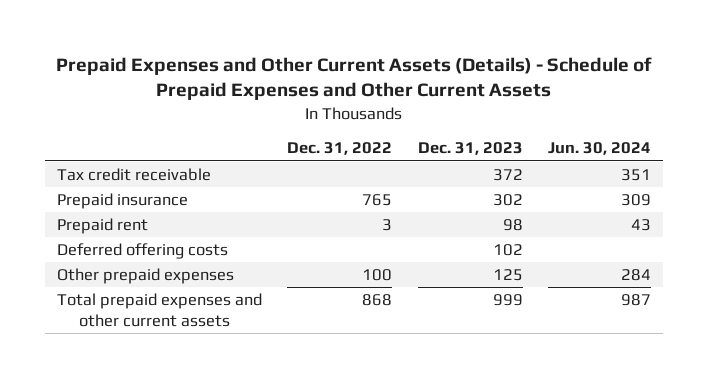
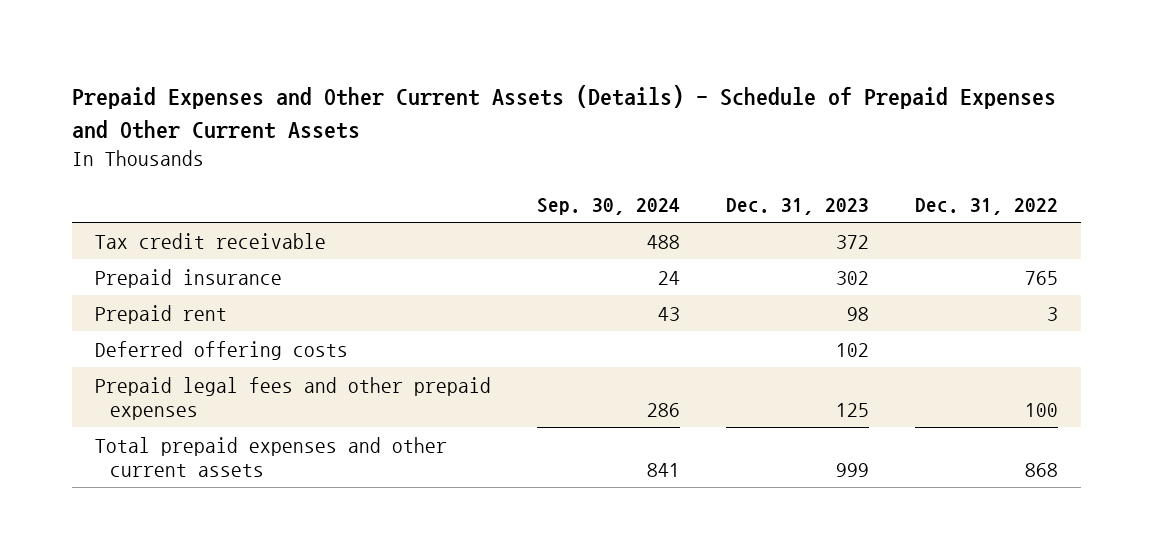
[547,142,651,156] Jun. 30, 2024 -> none
none -> [536,197,680,215] Sep. 30, 2024
[57,267,235,284] Other prepaid expenses -> [94,376,491,420] Prepaid legal fees and other prepaid expenses

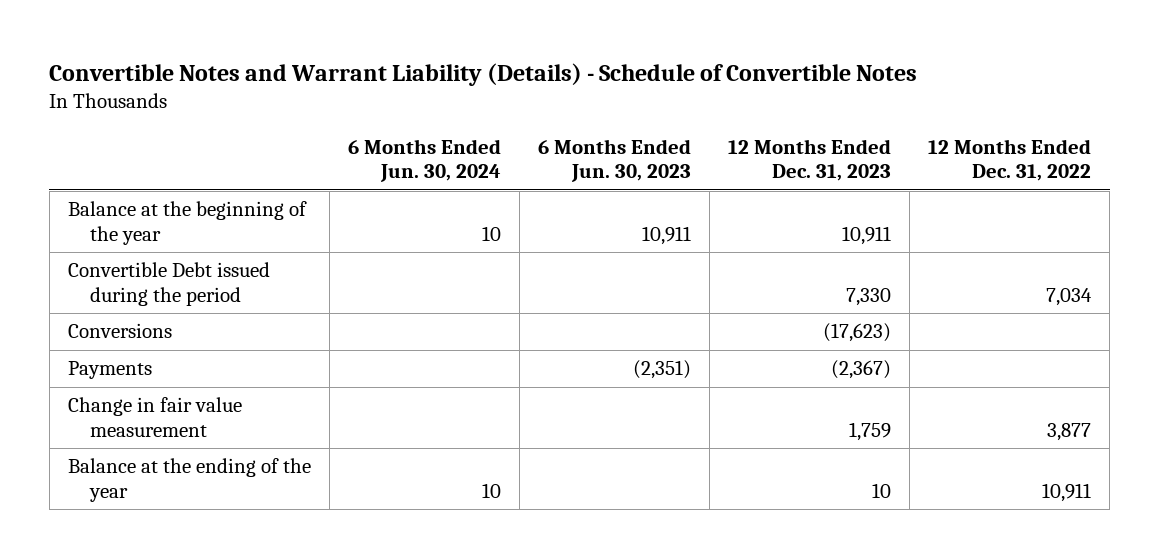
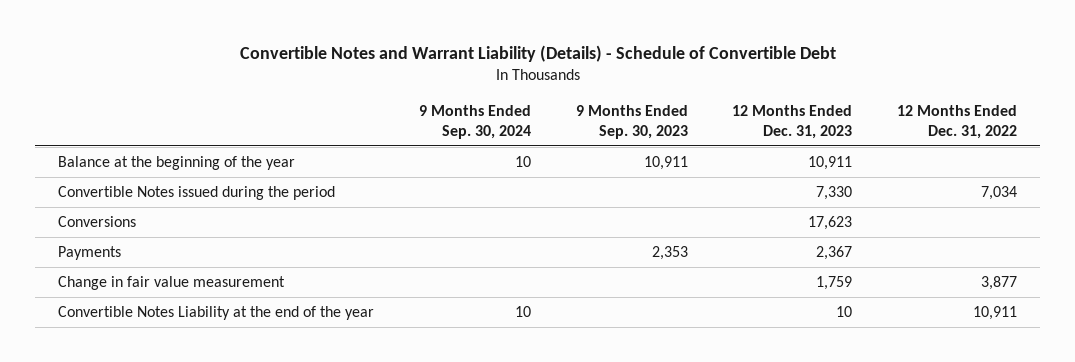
[49,62,918,86] Convertible Notes and Warrant Liability (Details) - Schedule of Convertible Notes -> [239,45,836,63] Convertible Notes and Warrant Liability (Details) - Schedule of Convertible Debt
[347,138,501,183] 6 Months Ended Jun. 30, 2024 -> none
[537,138,691,183] 6 Months Ended Jun. 30, 2023 -> none
none -> [418,104,531,139] 9 Months Ended Sep. 30, 2024
none -> [575,104,688,139] 9 Months Ended Sep. 30, 2023
[67,262,270,306] Convertible Debt issued during the period -> [57,186,335,201] Convertible Notes issued during the period
[822,323,891,343] (17,623) -> [808,216,853,231] 17,623
[830,360,891,380] (2,367) -> [816,246,853,261] 2,367
[67,458,311,502] Balance at the ending of the year -> [57,306,374,321] Convertible Notes Liability at the end of the year

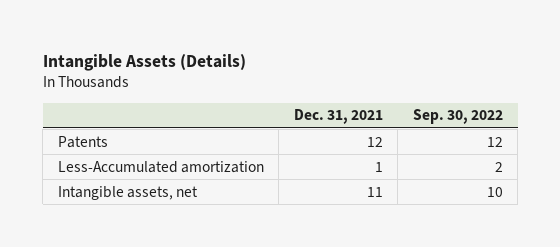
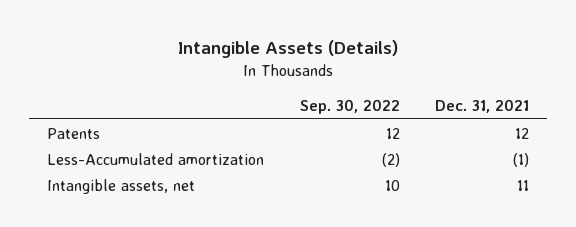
[374,161,383,172] 1 -> [513,152,530,167] (1)
[494,161,503,172] 2 -> [381,152,400,167] (2)

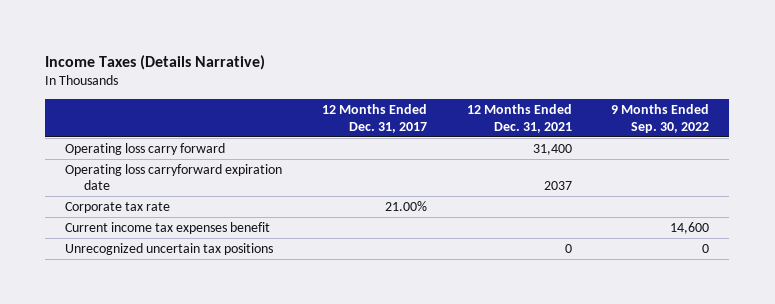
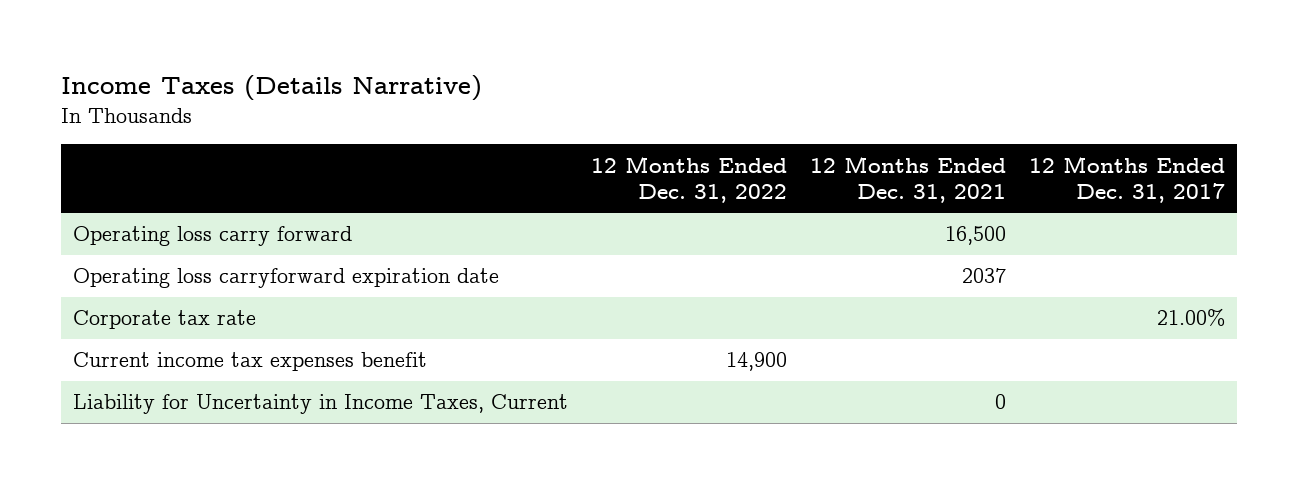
[611,104,710,133] 9 Months Ended Sep. 30, 2022 -> none
none -> [590,155,787,203] 12 Months Ended Dec. 31, 2022
[532,143,572,155] 31,400 -> [945,226,1007,246] 16,500
[65,242,274,255] Unrecognized uncertain tax positions -> [72,394,568,415] Liability for Uncertainty in Income Taxes, Current

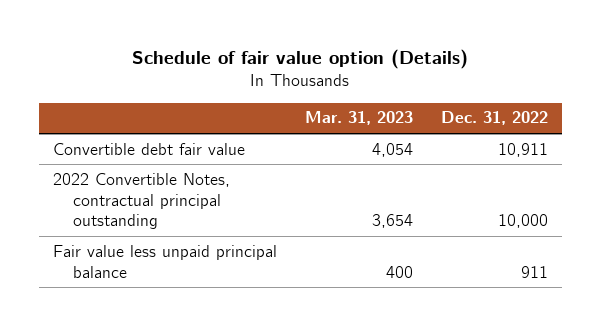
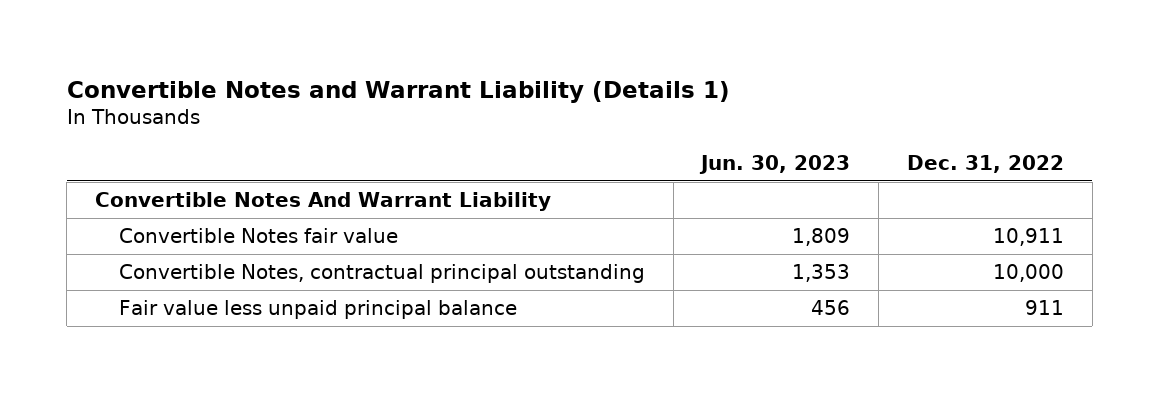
[132,49,469,70] Schedule of fair value option (Details) -> [66,80,730,103] Convertible Notes and Warrant Liability (Details 1)
[304,111,413,126] Mar. 31, 2023 -> none
none -> [699,154,851,174] Jun. 30, 2023
none -> [95,192,552,212] Convertible Notes And Warrant Liability
[52,142,245,155] Convertible debt fair value -> [118,228,398,244] Convertible Notes fair value
[52,172,230,230] 2022 Convertible Notes, contractual principal outstanding -> [118,264,645,284] Convertible Notes, contractual principal outstanding

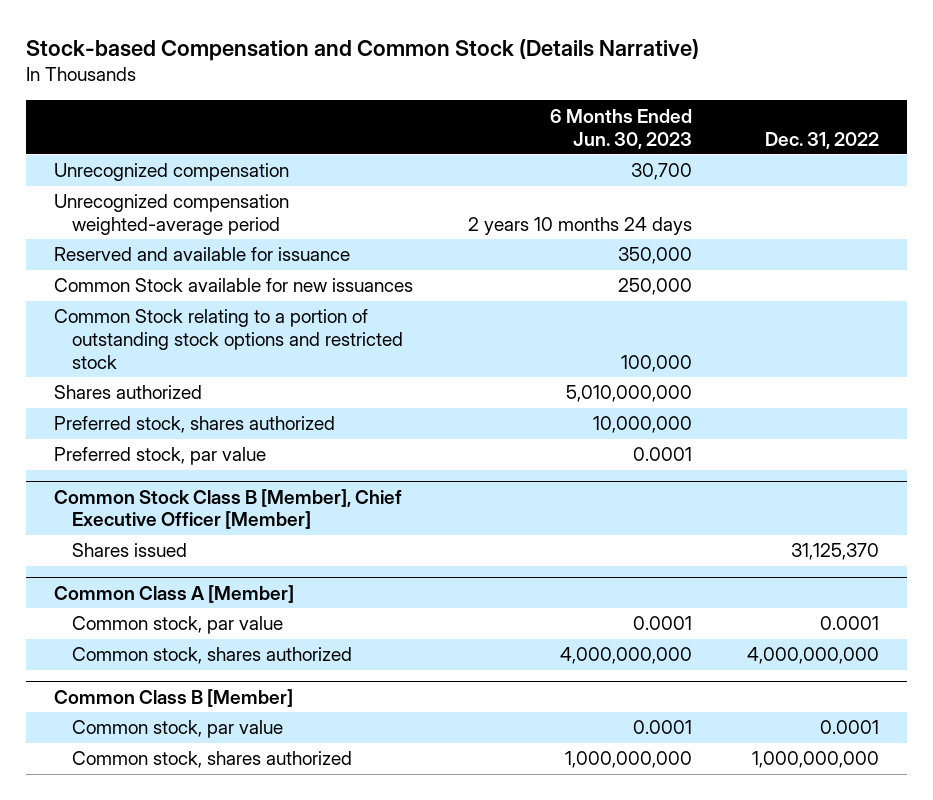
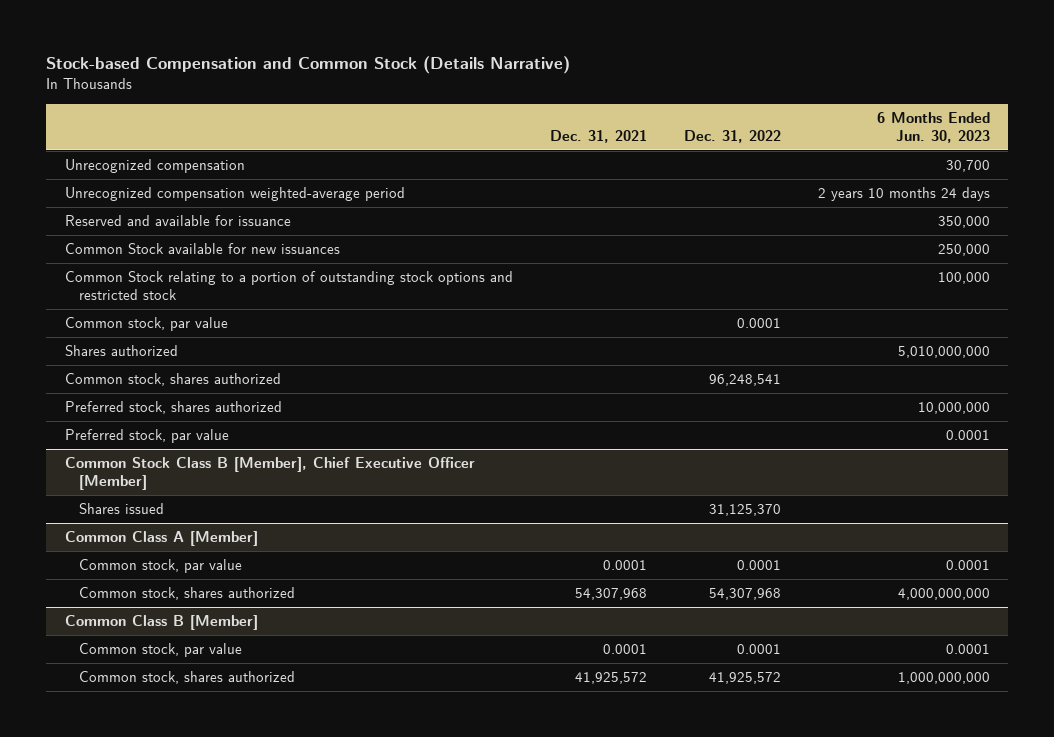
none -> [549,130,647,144] Dec. 31, 2021
none -> [64,316,228,331] Common stock, par value
none -> [64,372,281,386] Common stock, shares authorized
[747,647,880,665] 4,000,000,000 -> [708,587,781,600] 54,307,968
[752,751,880,769] 1,000,000,000 -> [708,671,781,684] 41,925,572

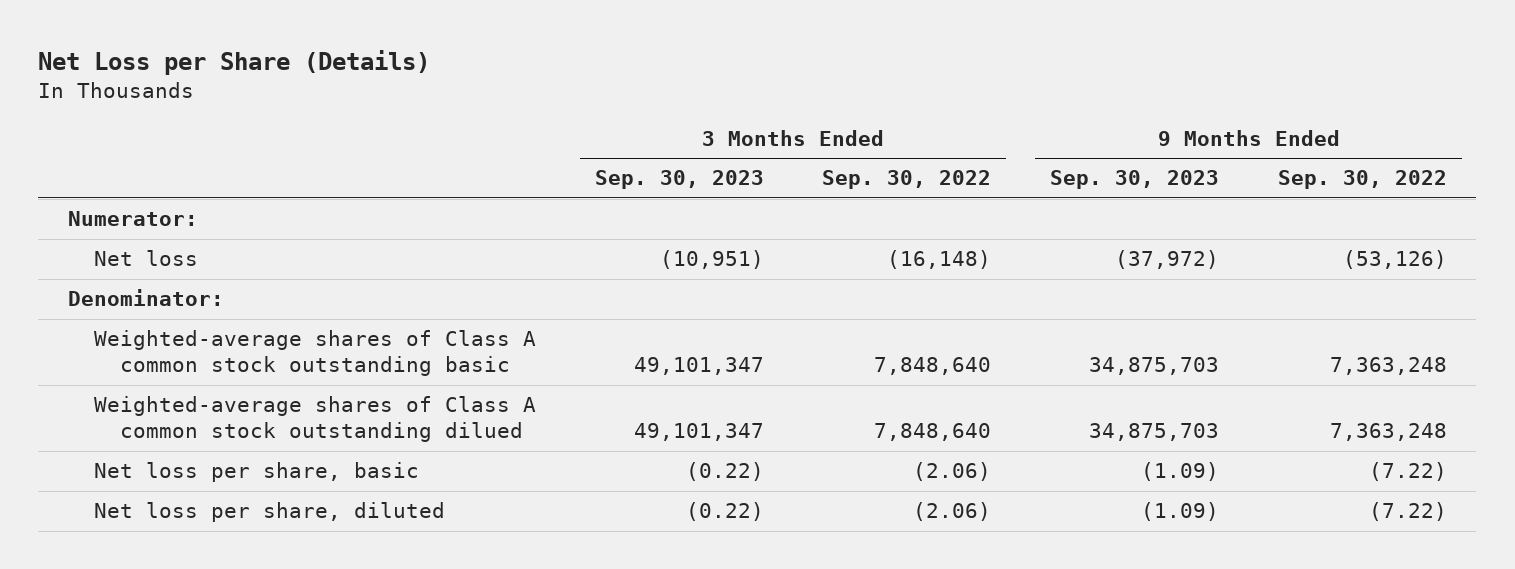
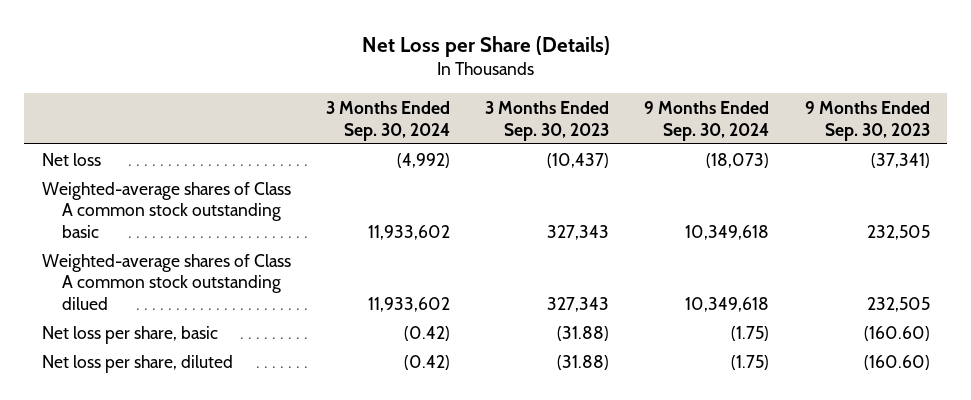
[822,170,992,190] Sep. 30, 2022 -> none
[1277,170,1447,190] Sep. 30, 2022 -> none
none -> [325,100,450,141] 3 Months Ended Sep. 30, 2024
none -> [644,100,770,141] 9 Months Ended Sep. 30, 2024
[67,211,198,227] Numerator: -> none
[67,289,224,307] Denominator: -> none
[659,250,764,270] (10,951) -> [547,152,610,168] (10,437)
[1115,250,1220,270] (37,972) -> [870,152,930,168] (37,341)
[633,357,764,376] 49,101,347 -> [547,225,610,241] 327,343
[1089,357,1220,376] 34,875,703 -> [866,225,930,241] 232,505
[633,423,764,442] 49,101,347 -> [547,297,610,313] 327,343
[1089,423,1220,442] 34,875,703 -> [866,297,930,313] 232,505
[685,462,764,482] (0.22) -> [557,325,610,341] (31.88)
[1141,462,1220,482] (1.09) -> [863,325,930,341] (160.60)
[685,502,764,522] (0.22) -> [557,354,610,370] (31.88)
[1141,502,1220,522] (1.09) -> [863,354,930,370] (160.60)

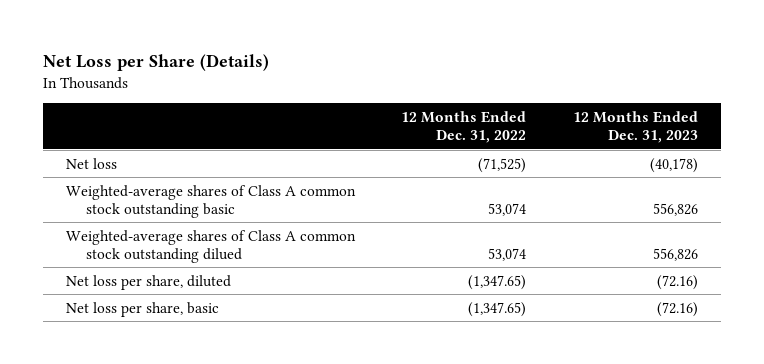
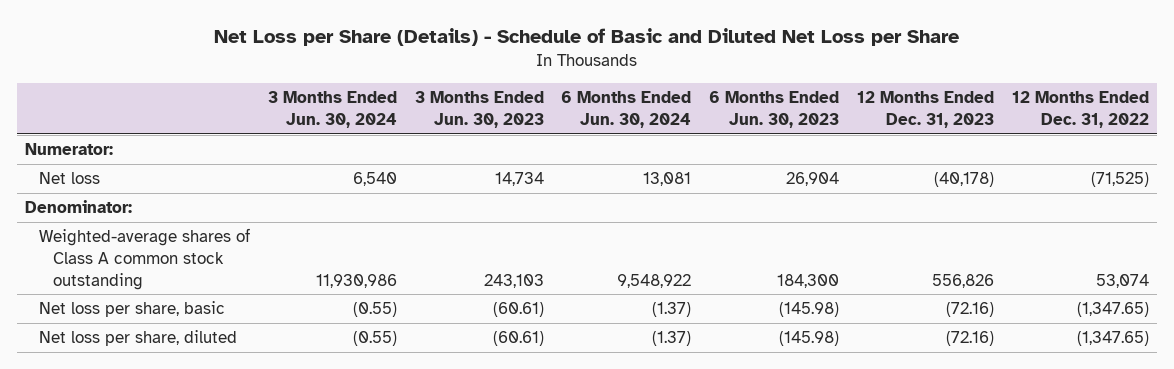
[42,53,269,71] Net Loss per Share (Details) -> [214,28,960,47] Net Loss per Share (Details) - Schedule of Basic and Diluted Net Loss per Share
none -> [267,91,397,129] 3 Months Ended Jun. 30, 2024
none -> [414,91,544,129] 3 Months Ended Jun. 30, 2023
none -> [561,91,692,129] 6 Months Ended Jun. 30, 2024
none -> [709,91,840,129] 6 Months Ended Jun. 30, 2023
none -> [25,143,114,156] Numerator:
[65,229,356,263] Weighted-average shares of Class A common stock outstanding dilued -> none
none -> [25,200,133,214] Denominator:
[65,184,356,218] Weighted-average shares of Class A common stock outstanding basic -> [39,228,251,290] Weighted-average shares of Class A common stock outstanding
[65,274,231,290] Net loss per share, diluted -> [39,330,238,347] Net loss per share, diluted

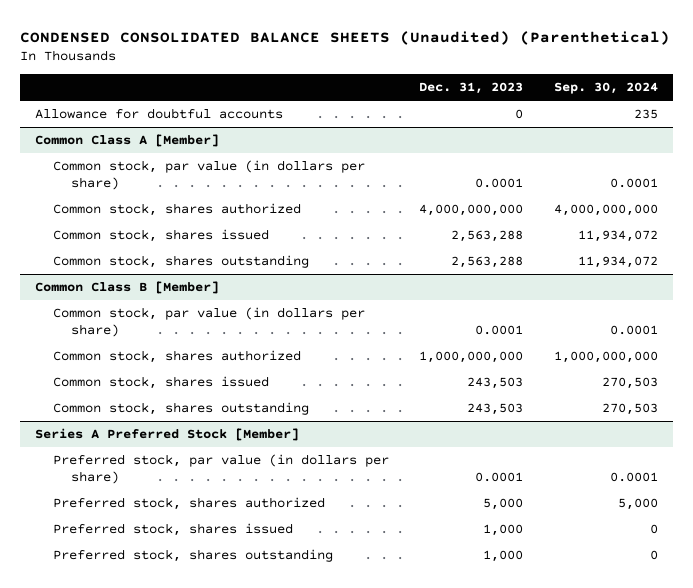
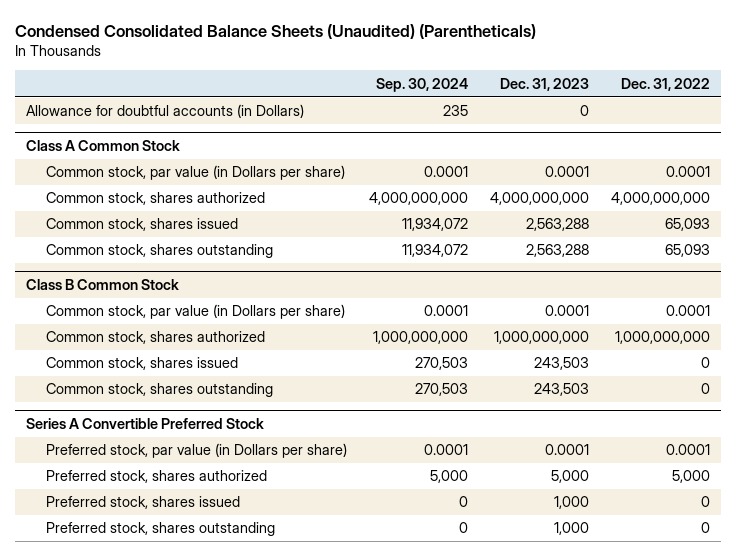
[19,30,670,45] CONDENSED CONSOLIDATED BALANCE SHEETS (Unaudited) (Parenthetical) -> [14,23,536,39] Condensed Consolidated Balance Sheets (Unaudited) (Parentheticals)
none -> [620,77,710,91] Dec. 31, 2022
[35,108,284,120] Allowance for doubtful accounts -> [25,104,304,119] Allowance for doubtful accounts (in Dollars)
[35,134,220,148] Common Class A [Member] -> [25,139,180,151] Class A Common Stock
[53,160,366,190] Common stock, par value (in dollars per share) -> [45,165,345,181] Common stock, par value (in Dollars per share)
[35,281,220,295] Common Class B [Member] -> [25,278,179,290] Class B Common Stock
[53,307,366,337] Common stock, par value (in dollars per share) -> [45,304,345,320] Common stock, par value (in Dollars per share)
[35,428,300,442] Series A Preferred Stock [Member] -> [25,417,264,429] Series A Convertible Preferred Stock
[53,454,390,484] Preferred stock, par value (in dollars per share) -> [45,443,347,459] Preferred stock, par value (in Dollars per share)

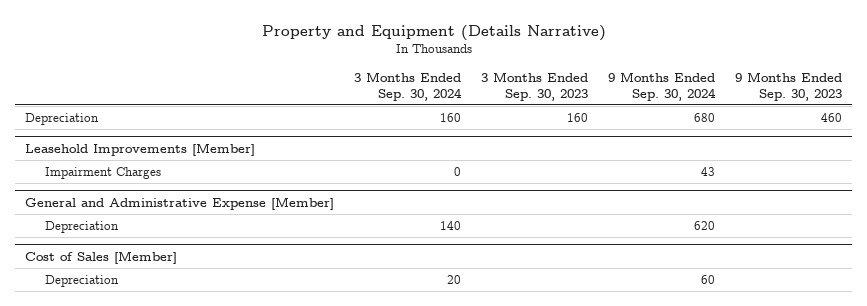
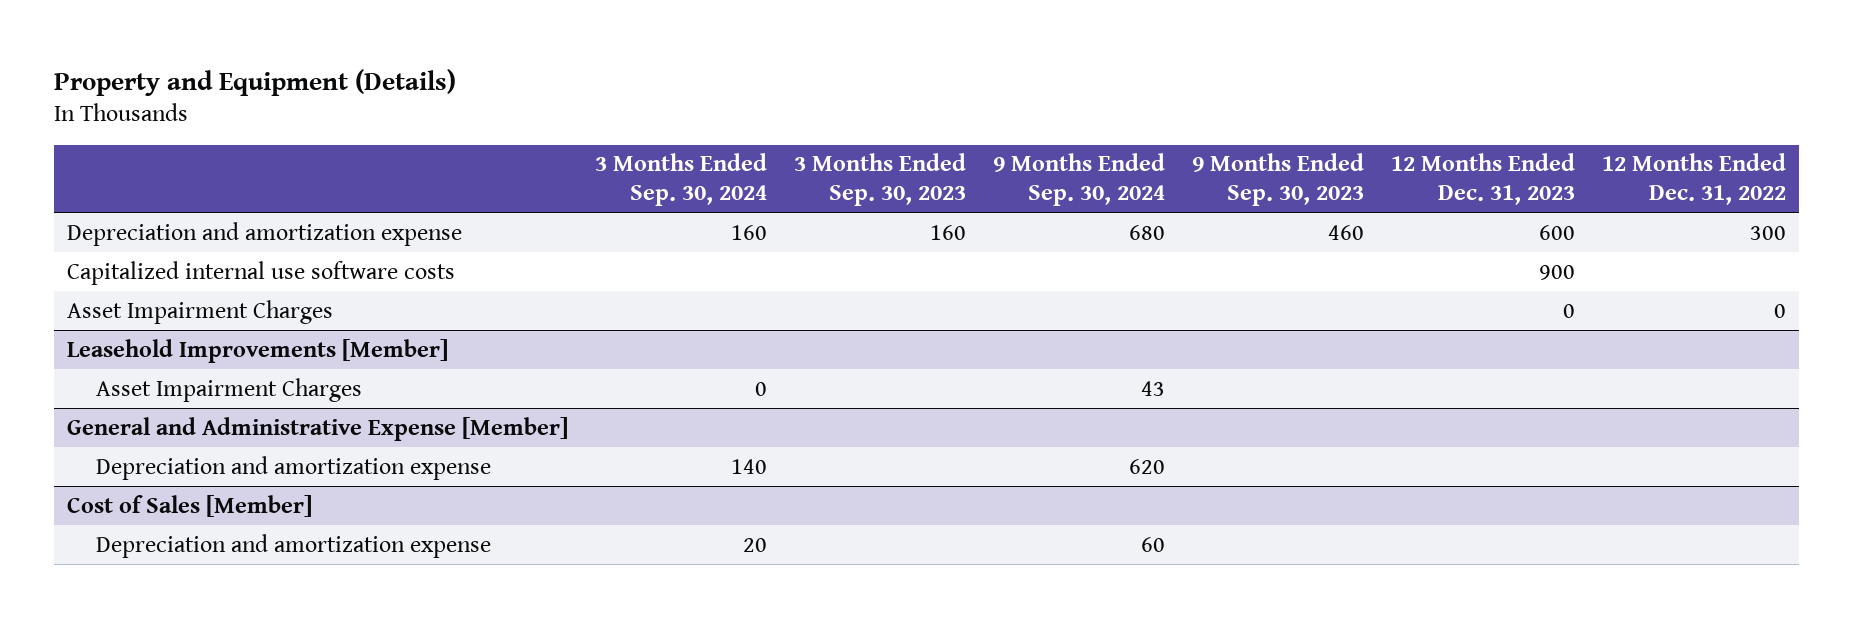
[261,24,606,41] Property and Equipment (Details Narrative) -> [53,68,456,96] Property and Equipment (Details)
none -> [1390,153,1575,205] 12 Months Ended Dec. 31, 2023
none -> [1601,153,1786,205] 12 Months Ended Dec. 31, 2022
[25,112,100,125] Depreciation -> [67,221,463,246] Depreciation and amortization expense
none -> [67,260,456,285] Capitalized internal use software costs
none -> [67,299,334,324] Asset Impairment Charges
[44,166,161,179] Impairment Charges -> [96,377,363,402] Asset Impairment Charges
[44,220,119,233] Depreciation -> [96,455,492,480] Depreciation and amortization expense
[44,274,119,287] Depreciation -> [96,533,492,558] Depreciation and amortization expense

